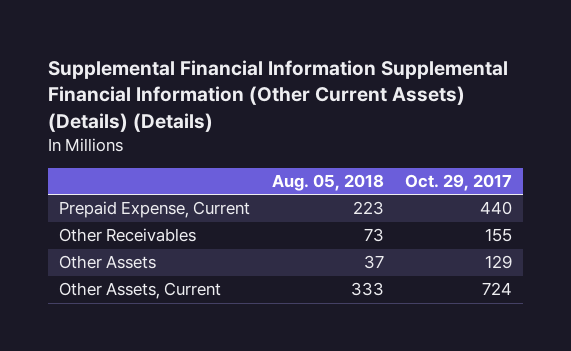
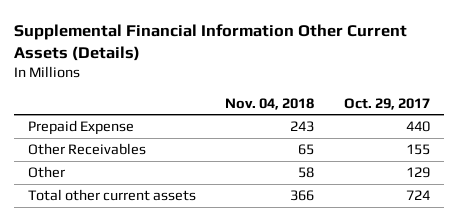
[48,59,509,132] Supplemental Financial Information Supplemental Financial Information (Other Current Assets) (Details) (Details) -> [13,23,407,62] Supplemental Financial Information Other Current Assets (Details)
[271,174,384,192] Aug. 05, 2018 -> none
none -> [225,97,315,110] Nov. 04, 2018
[59,201,251,219] Prepaid Expense, Current -> [28,119,135,135] Prepaid Expense
[59,255,157,270] Other Assets -> [28,165,66,178] Other
[59,282,222,300] Other Assets, Current -> [28,188,197,201] Total other current assets

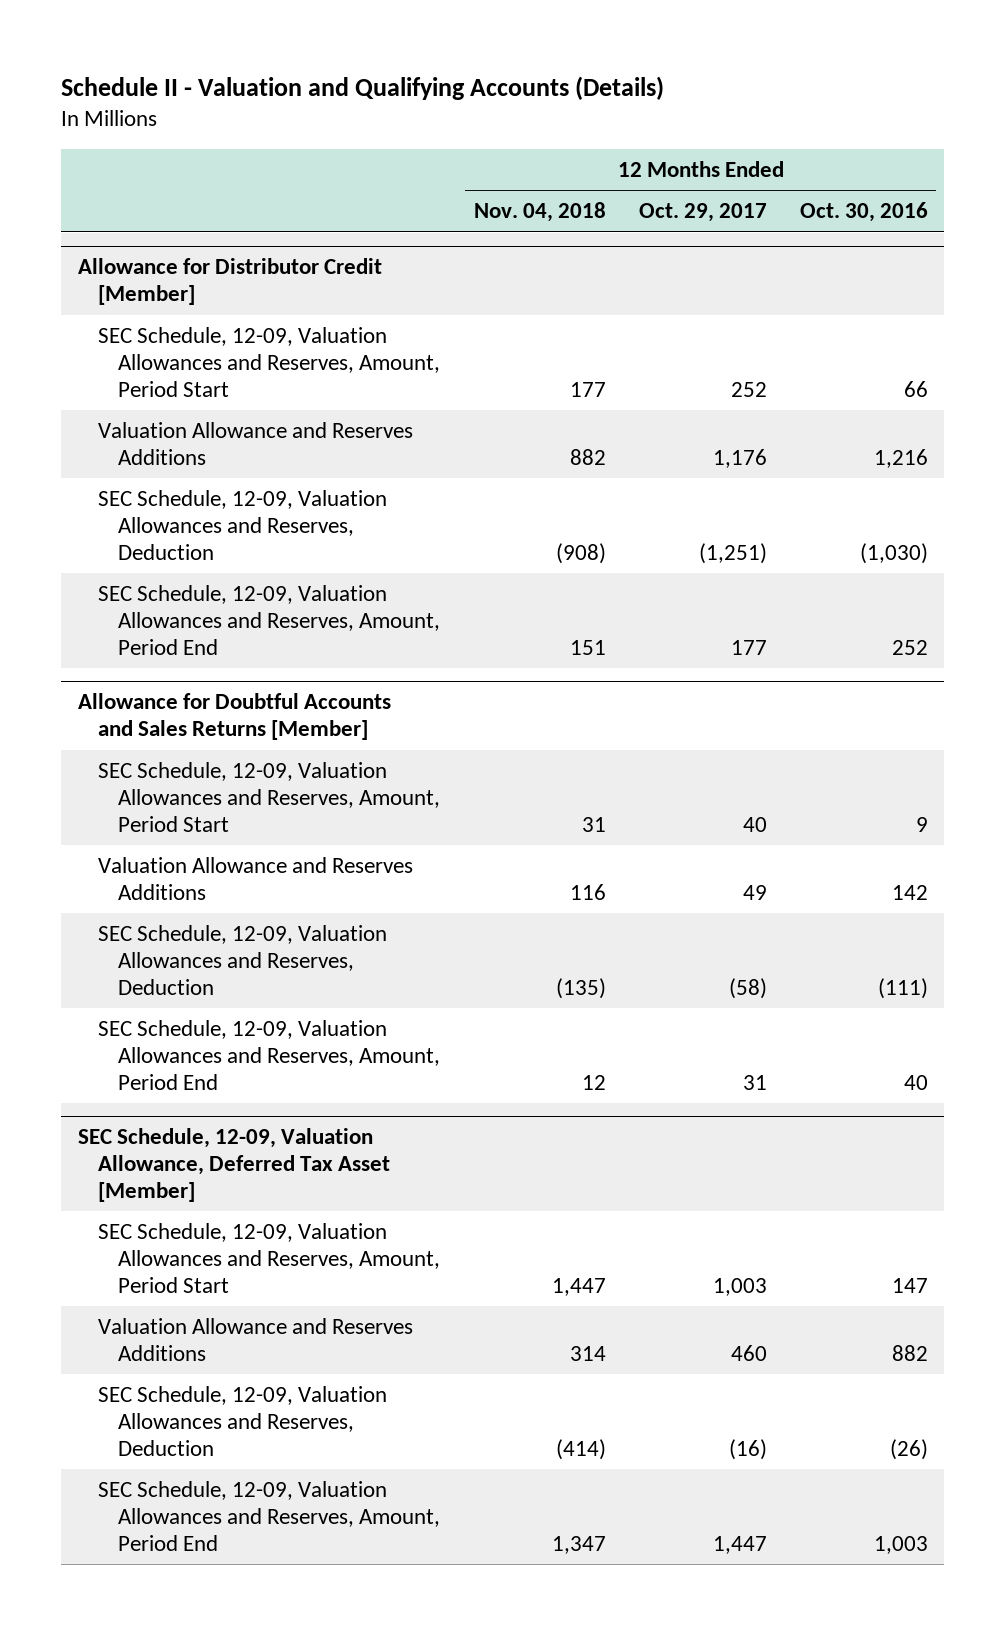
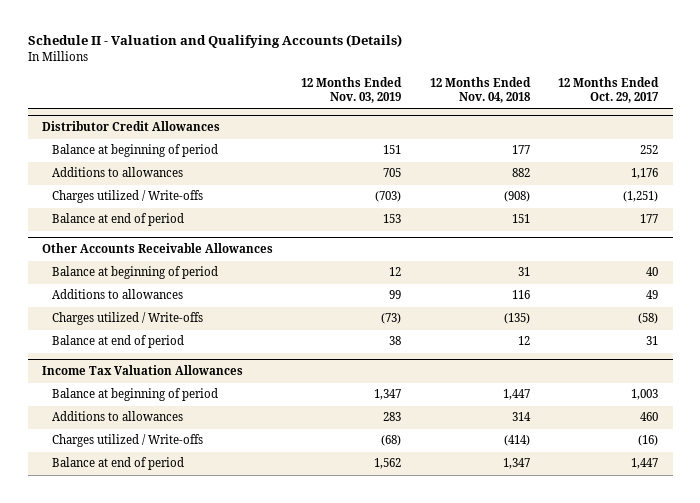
[799,202,928,223] Oct. 30, 2016 -> none
none -> [301,77,403,104] 12 Months Ended Nov. 03, 2019
[78,258,383,306] Allowance for Distributor Credit [Member] -> [41,121,220,132] Distributor Credit Allowances
[98,327,441,397] SEC Schedule, 12-09, Valuation Allowances and Reserves, Amount, Period Start -> [51,144,218,158] Balance at beginning of period
[98,422,414,465] Valuation Allowance and Reserves Additions -> [51,167,183,178] Additions to allowances
[98,490,388,560] SEC Schedule, 12-09, Valuation Allowances and Reserves, Deduction -> [51,190,203,204] Charges utilized / Write-offs
[98,585,441,655] SEC Schedule, 12-09, Valuation Allowances and Reserves, Amount, Period End -> [51,213,184,227] Balance at end of period
[78,693,392,741] Allowance for Doubtful Accounts and Sales Returns [Member] -> [41,243,273,254] Other Accounts Receivable Allowances
[98,762,441,832] SEC Schedule, 12-09, Valuation Allowances and Reserves, Amount, Period Start -> [51,266,218,280] Balance at beginning of period
[98,857,414,900] Valuation Allowance and Reserves Additions -> [51,289,183,300] Additions to allowances
[98,925,388,995] SEC Schedule, 12-09, Valuation Allowances and Reserves, Deduction -> [51,312,203,326] Charges utilized / Write-offs
[98,1020,441,1090] SEC Schedule, 12-09, Valuation Allowances and Reserves, Amount, Period End -> [51,335,184,349] Balance at end of period
[78,1128,391,1202] SEC Schedule, 12-09, Valuation Allowance, Deferred Tax Asset [Member] -> [41,365,243,376] Income Tax Valuation Allowances
[98,1223,441,1293] SEC Schedule, 12-09, Valuation Allowances and Reserves, Amount, Period Start -> [51,388,218,402] Balance at beginning of period
[98,1318,414,1361] Valuation Allowance and Reserves Additions -> [51,411,183,422] Additions to allowances
[98,1386,388,1456] SEC Schedule, 12-09, Valuation Allowances and Reserves, Deduction -> [51,434,203,448] Charges utilized / Write-offs
[98,1481,441,1551] SEC Schedule, 12-09, Valuation Allowances and Reserves, Amount, Period End -> [51,457,184,471] Balance at end of period

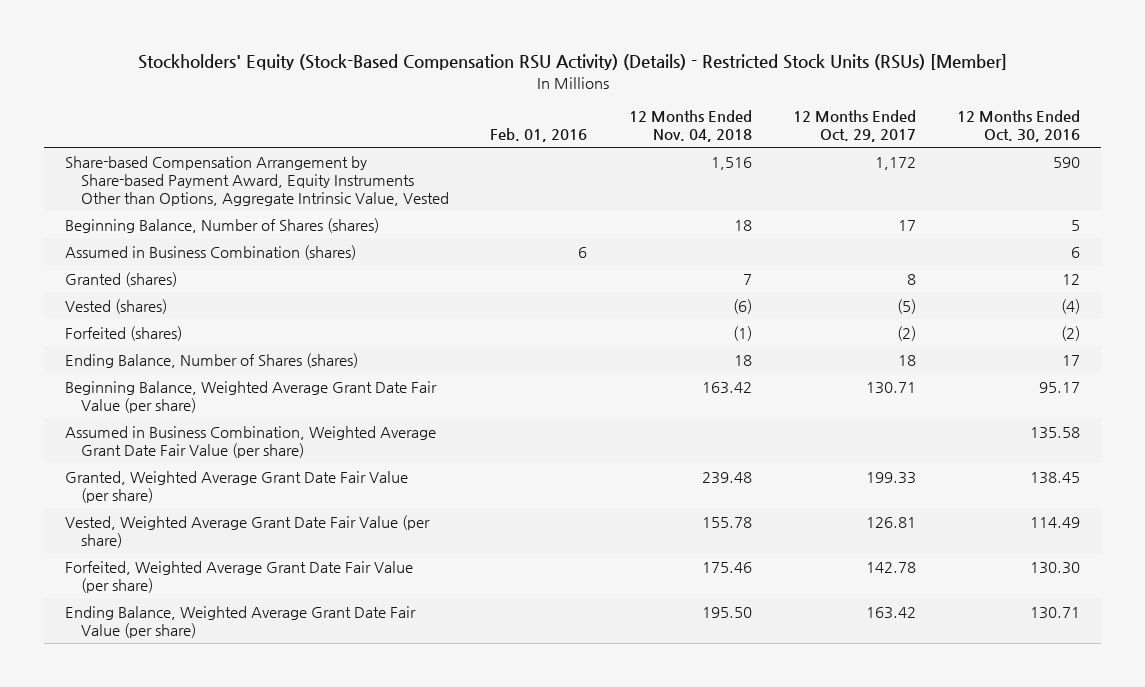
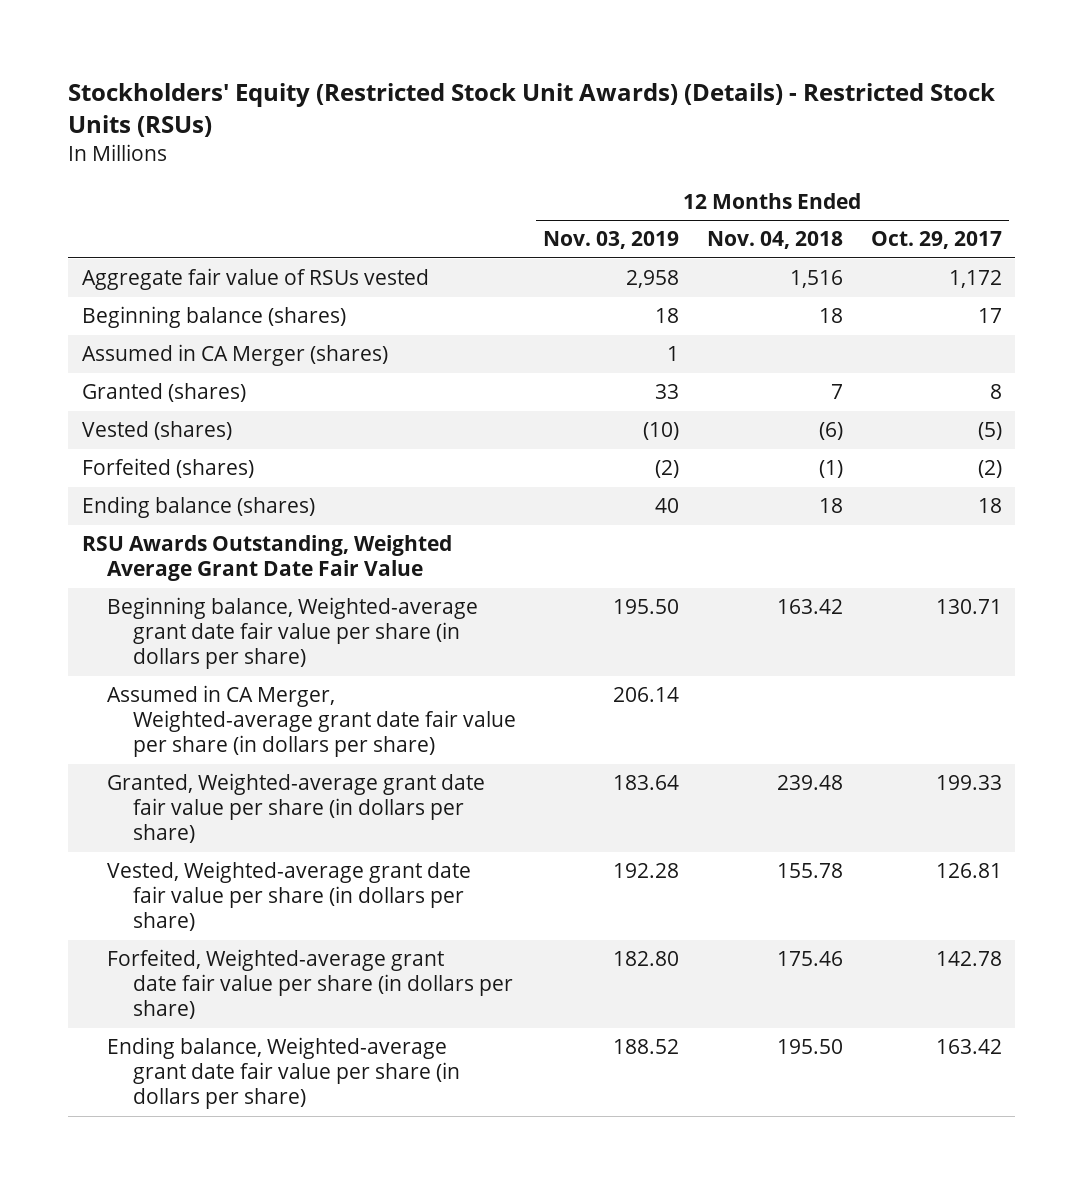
[137,54,1007,71] Stockholders' Equity (Stock-Based Compensation RSU Activity) (Details) - Restricted Stock Units (RSUs) [Member] -> [67,82,995,138] Stockholders' Equity (Restricted Stock Unit Awards) (Details) - Restricted Stock Units (RSUs)
[490,128,588,143] Feb. 01, 2016 -> none
[957,109,1081,143] 12 Months Ended Oct. 30, 2016 -> none
none -> [543,231,680,250] Nov. 03, 2019
[65,155,450,206] Share-based Compensation Arrangement by Share-based Payment Award, Equity Instruments Other than Options, Aggregate Intrinsic Value, Vested -> [81,268,429,291] Aggregate fair value of RSUs vested
[65,217,380,233] Beginning Balance, Number of Shares (shares) -> [81,306,346,329] Beginning balance (shares)
[65,244,357,260] Assumed in Business Combination (shares) -> [81,344,388,367] Assumed in CA Merger (shares)
[65,352,359,368] Ending Balance, Number of Shares (shares) -> [81,496,315,519] Ending balance (shares)
none -> [81,535,452,582] RSU Awards Outstanding, Weighted Average Grant Date Fair Value
[65,380,438,413] Beginning Balance, Weighted Average Grant Date Fair Value (per share) -> [107,597,479,670] Beginning balance, Weighted-average grant date fair value per share (in dollars per share)
[65,425,437,458] Assumed in Business Combination, Weighted Average Grant Date Fair Value (per share) -> [107,685,516,758] Assumed in CA Merger, Weighted-average grant date fair value per share (in dollars per share)
[65,470,409,503] Granted, Weighted Average Grant Date Fair Value (per share) -> [107,773,486,844] Granted, Weighted-average grant date fair value per share (in dollars per share)
[65,514,431,548] Vested, Weighted Average Grant Date Fair Value (per share) -> [107,861,472,932] Vested, Weighted-average grant date fair value per share (in dollars per share)
[65,560,414,593] Forfeited, Weighted Average Grant Date Fair Value (per share) -> [107,949,513,1020] Forfeited, Weighted-average grant date fair value per share (in dollars per share)
[65,605,417,638] Ending Balance, Weighted Average Grant Date Fair Value (per share) -> [107,1037,460,1110] Ending balance, Weighted-average grant date fair value per share (in dollars per share)

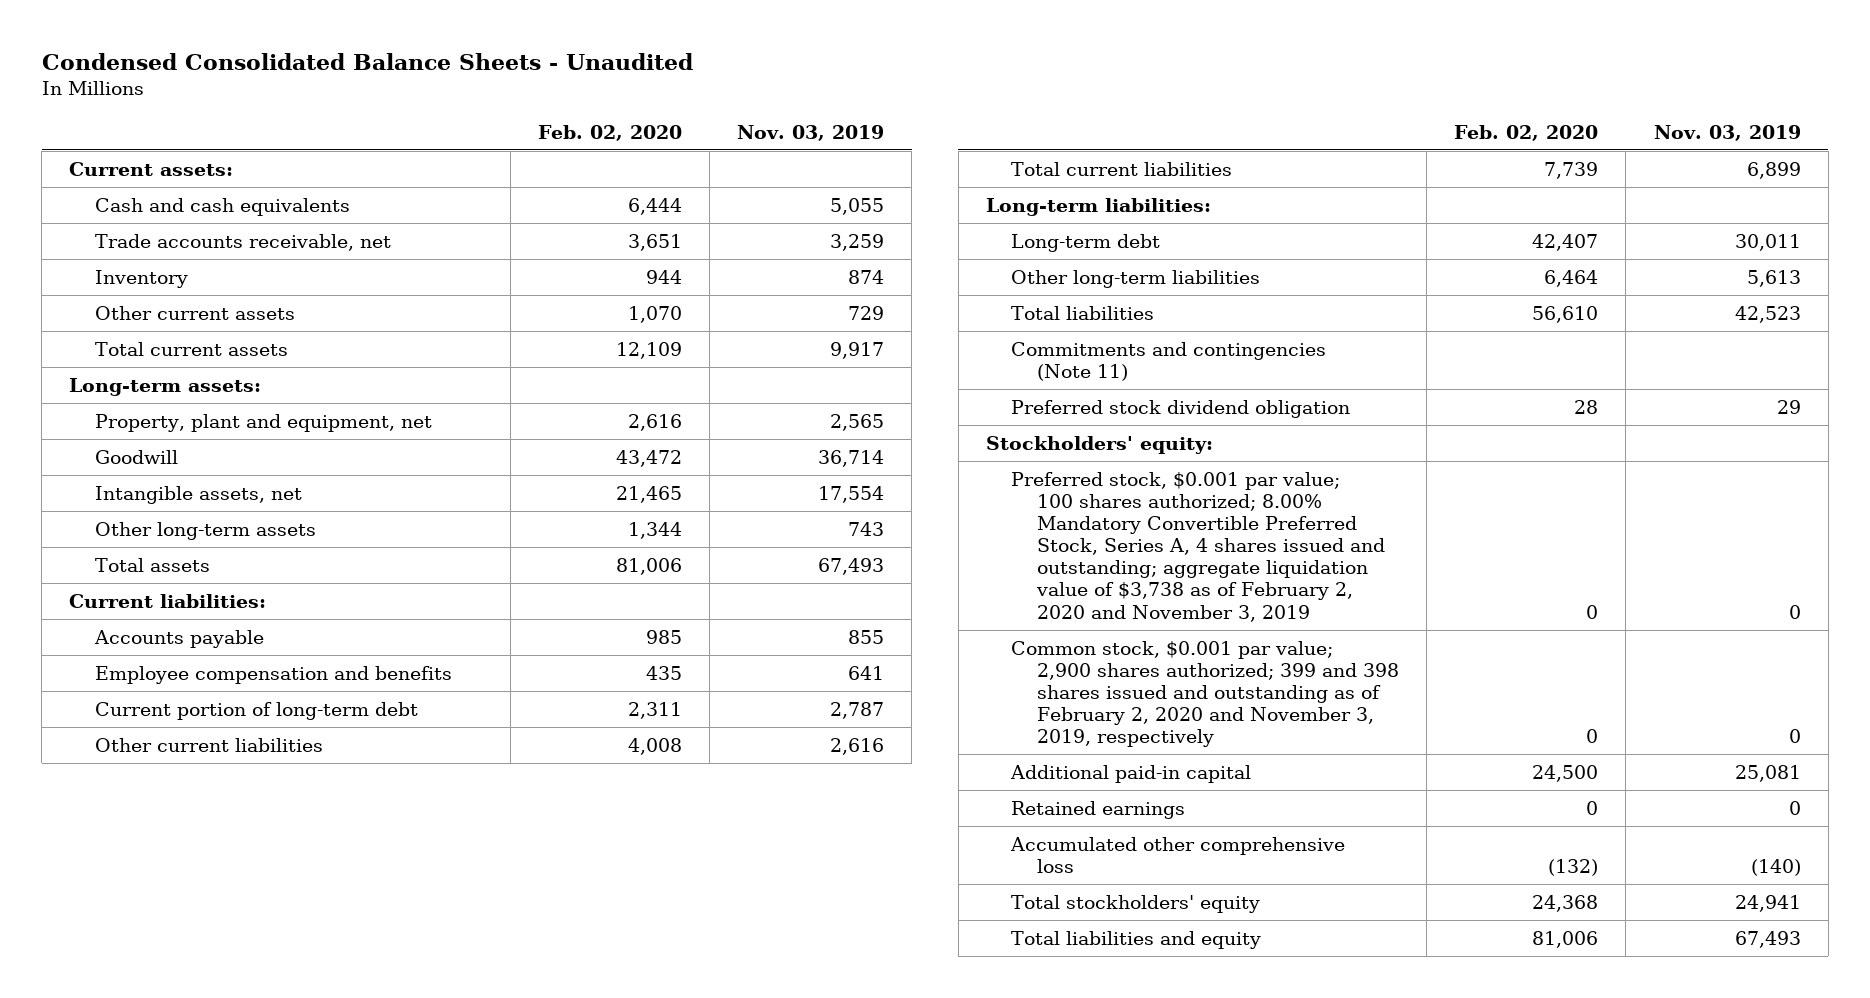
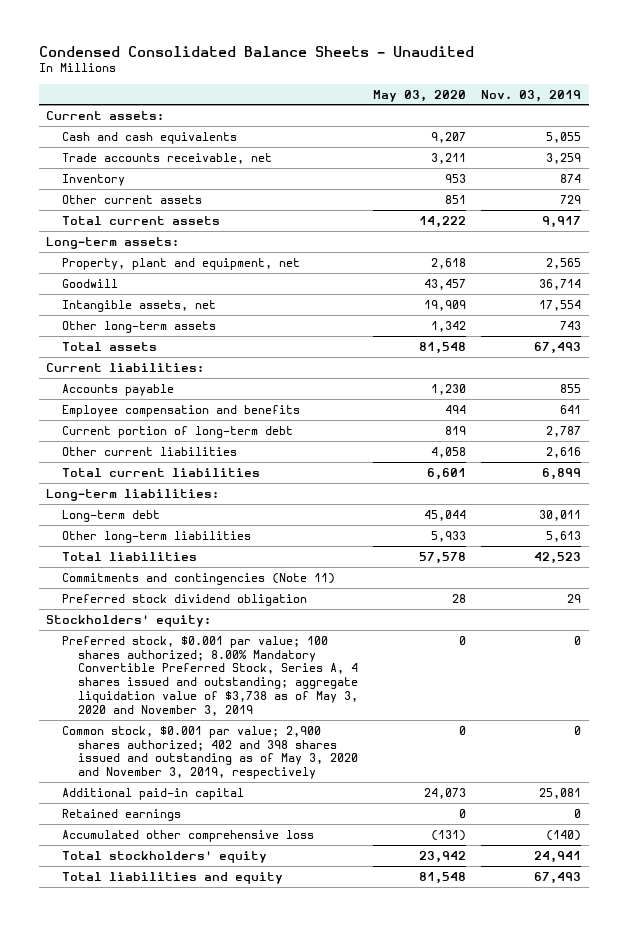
[537,124,682,141] Feb. 02, 2020 -> none
none -> [373,89,467,102] May 03, 2020
[1011,471,1385,622] Preferred stock, $0.001 par value; 100 shares authorized; 8.00% Mandatory Convertible Preferred Stock, Series A, 4 shares issued and outstanding; aggregate liquidation value of $3,738 as of February 2, 2020 and November 3, 2019 -> [61,635,358,716] Preferred stock, $0.001 par value; 100 shares authorized; 8.00% Mandatory Convertible Preferred Stock, Series A, 4 shares issued and outstanding; aggregate liquidation value of $3,738 as of May 3, 2020 and November 3, 2019
[1011,640,1399,748] Common stock, $0.001 par value; 2,900 shares authorized; 399 and 398 shares issued and outstanding as of February 2, 2020 and November 3, 2019, respectively -> [61,725,358,780] Common stock, $0.001 par value; 2,900 shares authorized; 402 and 398 shares issued and outstanding as of May 3, 2020 and November 3, 2019, respectively

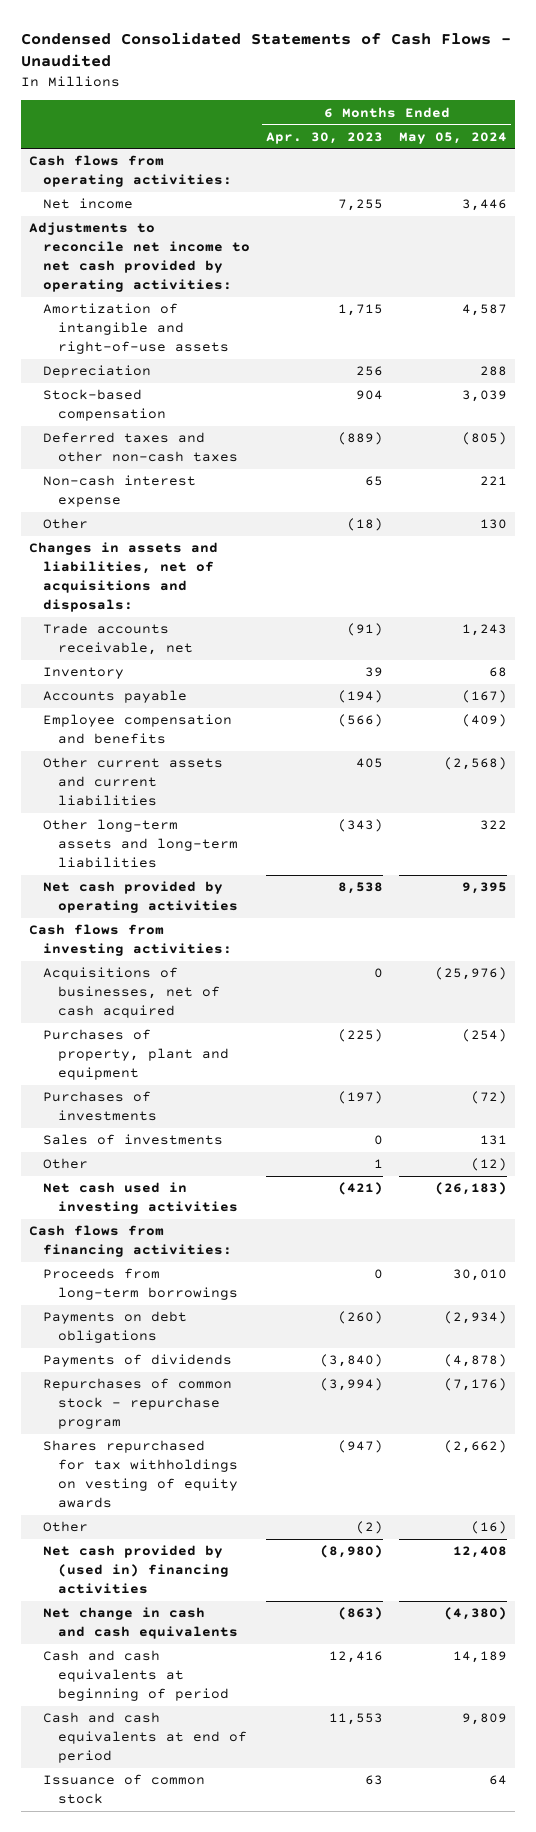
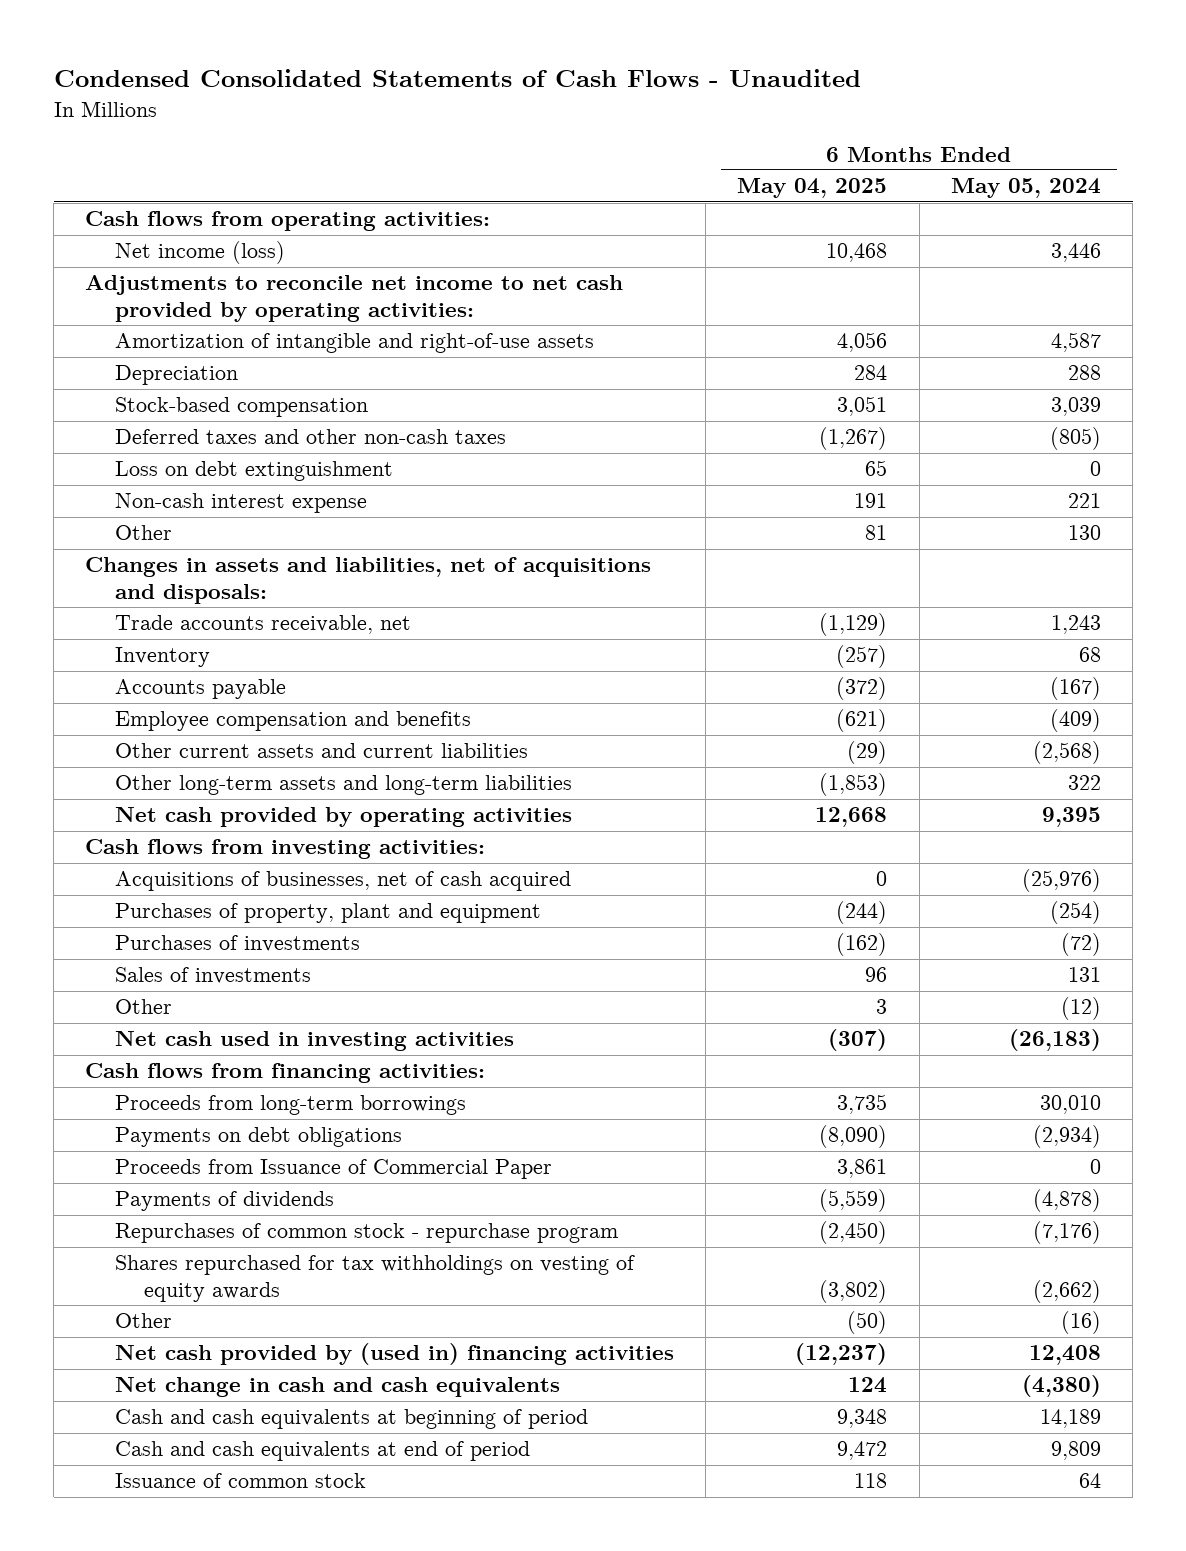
[266,131,384,144] Apr. 30, 2023 -> none
none -> [737,178,888,199] May 04, 2025
[43,198,134,210] Net income -> [114,241,285,265] Net income (loss)
none -> [114,461,393,482] Loss on debt extinguishment
none -> [114,1159,552,1180] Proceeds from Issuance of Commercial Paper

